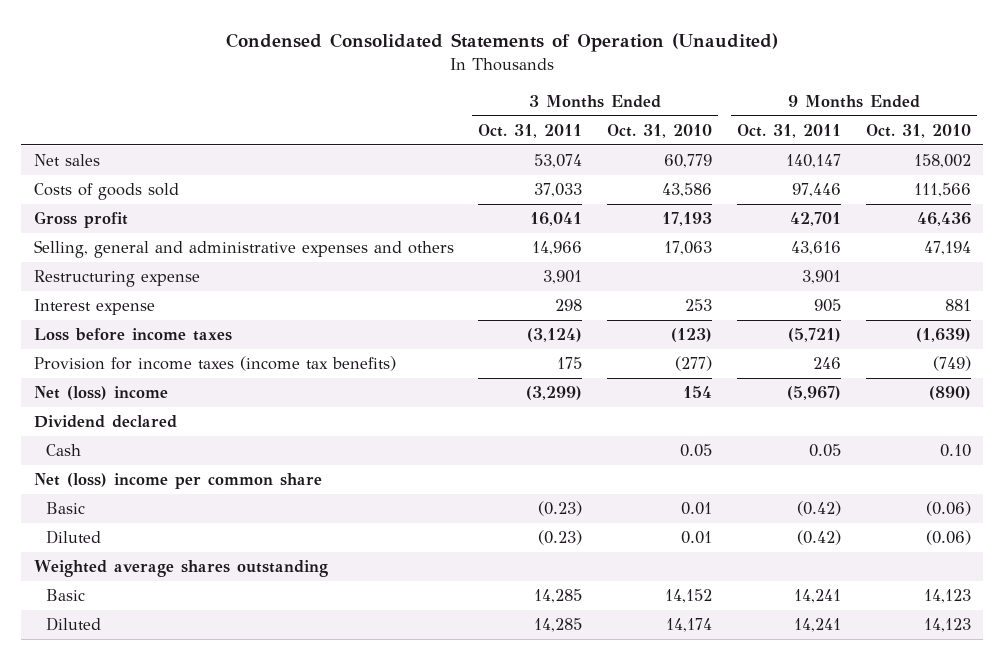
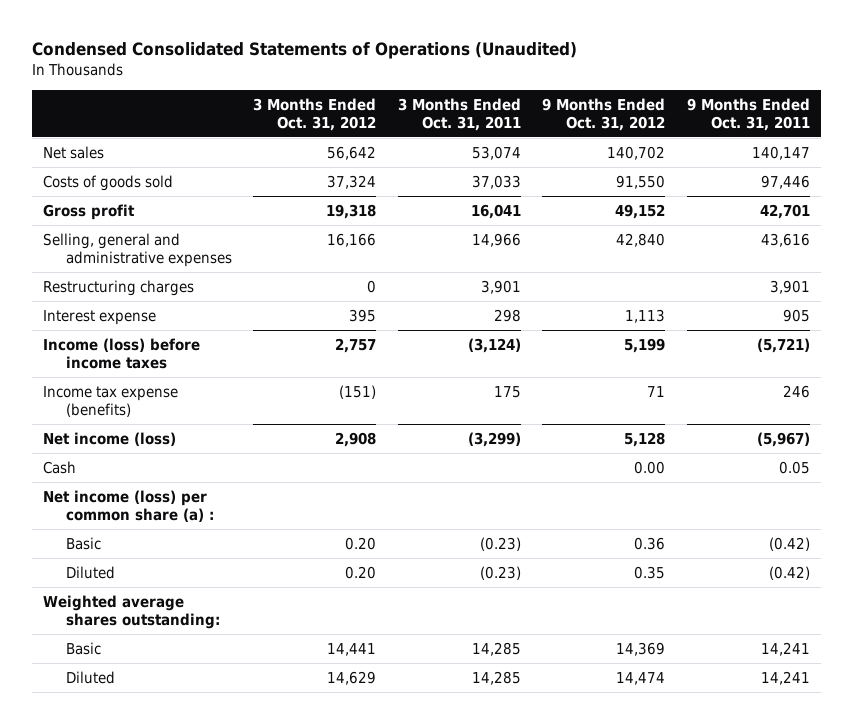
[226,33,779,53] Condensed Consolidated Statements of Operation (Unaudited) -> [32,42,578,60] Condensed Consolidated Statements of Operations (Unaudited)
[607,124,713,139] Oct. 31, 2010 -> none
[865,124,971,139] Oct. 31, 2010 -> none
none -> [253,97,377,131] 3 Months Ended Oct. 31, 2012
none -> [542,97,666,131] 9 Months Ended Oct. 31, 2012
[33,240,454,259] Selling, general and administrative expenses and others -> [43,232,232,267] Selling, general and administrative expenses
[33,270,200,288] Restructuring expense -> [43,279,195,296] Restructuring charges
[33,415,177,429] Dividend declared -> none
[33,328,232,342] Loss before income taxes -> [43,337,201,369] Income (loss) before income taxes
[33,356,396,372] Provision for income taxes (income tax benefits) -> [43,385,179,417] Income tax expense (benefits)
[33,386,168,401] Net (loss) income -> [43,431,177,446] Net income (loss)
[33,473,322,490] Net (loss) income per common share -> [43,489,214,522] Net income (loss) per common share (a) :
[33,560,328,578] Weighted average shares outstanding -> [43,594,220,629] Weighted average shares outstanding:

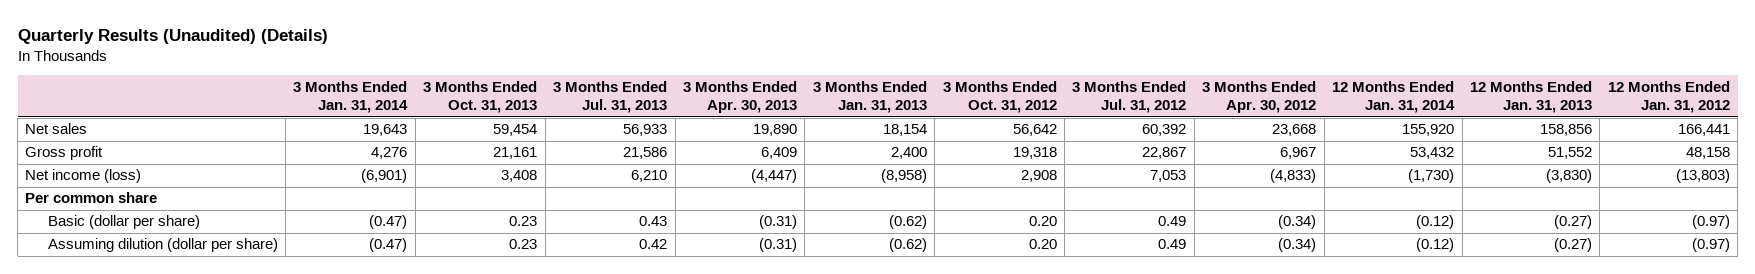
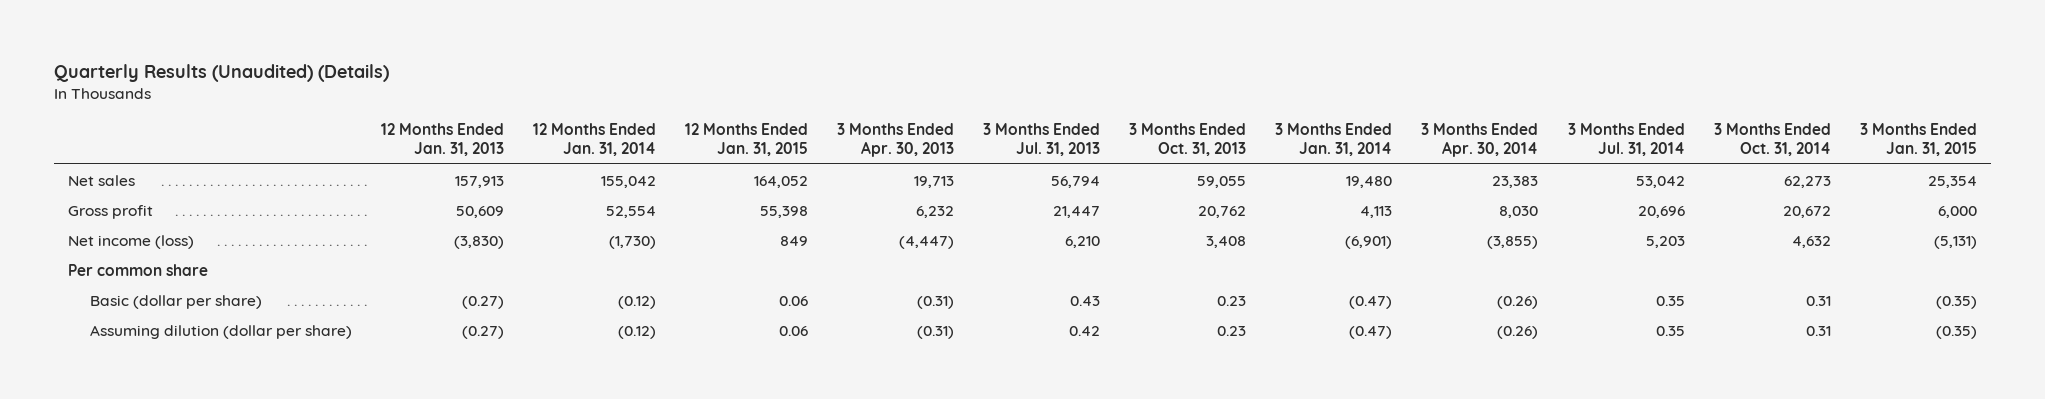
[812,80,927,114] 3 Months Ended Jan. 31, 2013 -> none
[942,80,1057,114] 3 Months Ended Oct. 31, 2012 -> none
[1072,80,1187,114] 3 Months Ended Jul. 31, 2012 -> none
[1202,80,1317,114] 3 Months Ended Apr. 30, 2012 -> none
[1607,80,1730,114] 12 Months Ended Jan. 31, 2012 -> none
none -> [685,123,809,157] 12 Months Ended Jan. 31, 2015
none -> [1421,123,1539,158] 3 Months Ended Apr. 30, 2014
none -> [1567,123,1685,157] 3 Months Ended Jul. 31, 2014
none -> [1713,123,1831,157] 3 Months Ended Oct. 31, 2014
none -> [1859,123,1977,157] 3 Months Ended Jan. 31, 2015
[363,124,408,137] 19,643 -> [1346,175,1393,188] 19,480
[493,124,538,137] 59,454 -> [1197,175,1247,188] 59,055
[623,124,668,137] 56,933 -> [1051,175,1101,188] 56,794
[752,124,797,137] 19,890 -> [914,175,955,188] 19,713
[1402,124,1455,137] 155,920 -> [601,175,657,188] 155,042
[1539,124,1592,137] 158,856 -> [455,175,505,188] 157,913
[371,147,408,160] 4,276 -> [1360,205,1393,218] 4,113
[493,147,538,160] 21,161 -> [1198,205,1247,218] 20,762
[623,147,668,160] 21,586 -> [1053,205,1101,218] 21,447
[760,147,797,160] 6,409 -> [916,205,955,218] 6,232
[1410,147,1455,160] 53,432 -> [606,205,657,218] 52,554
[1547,147,1592,160] 51,552 -> [456,205,505,218] 50,609

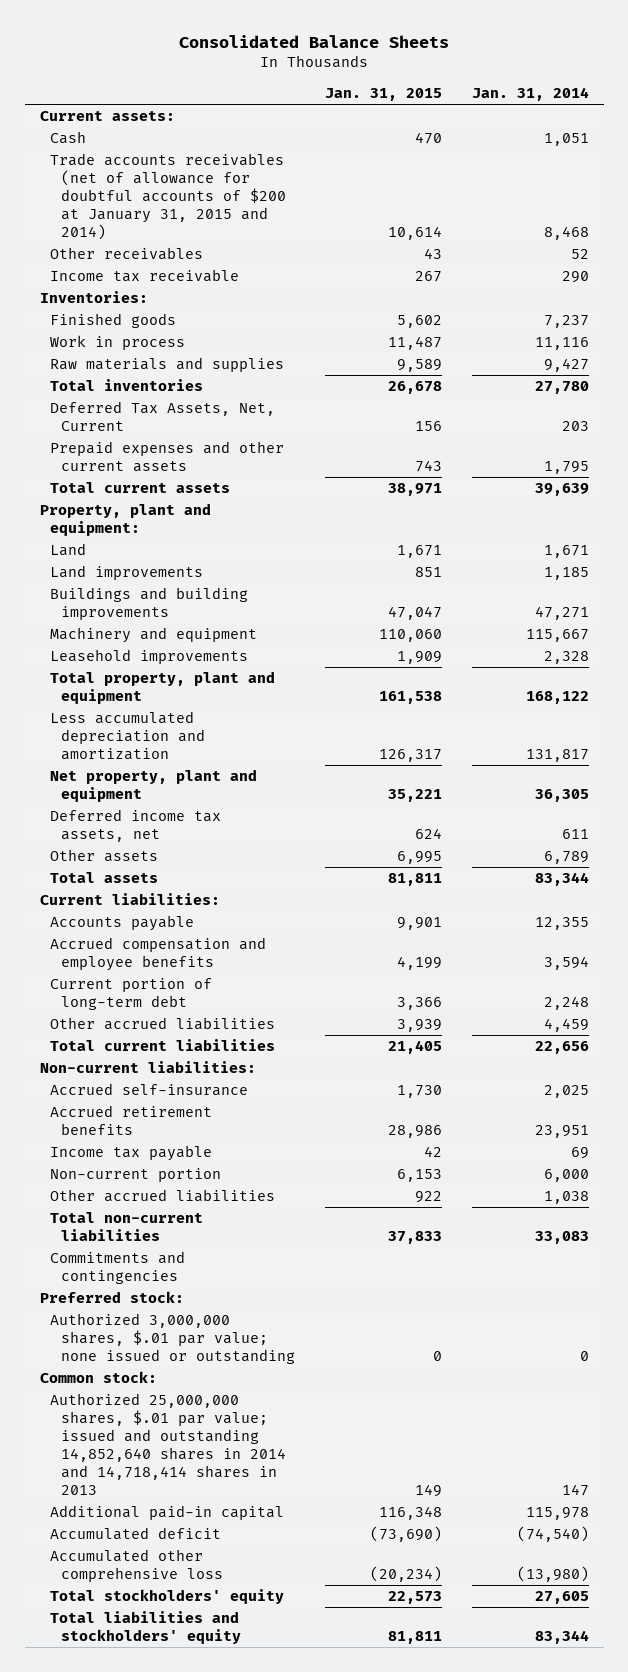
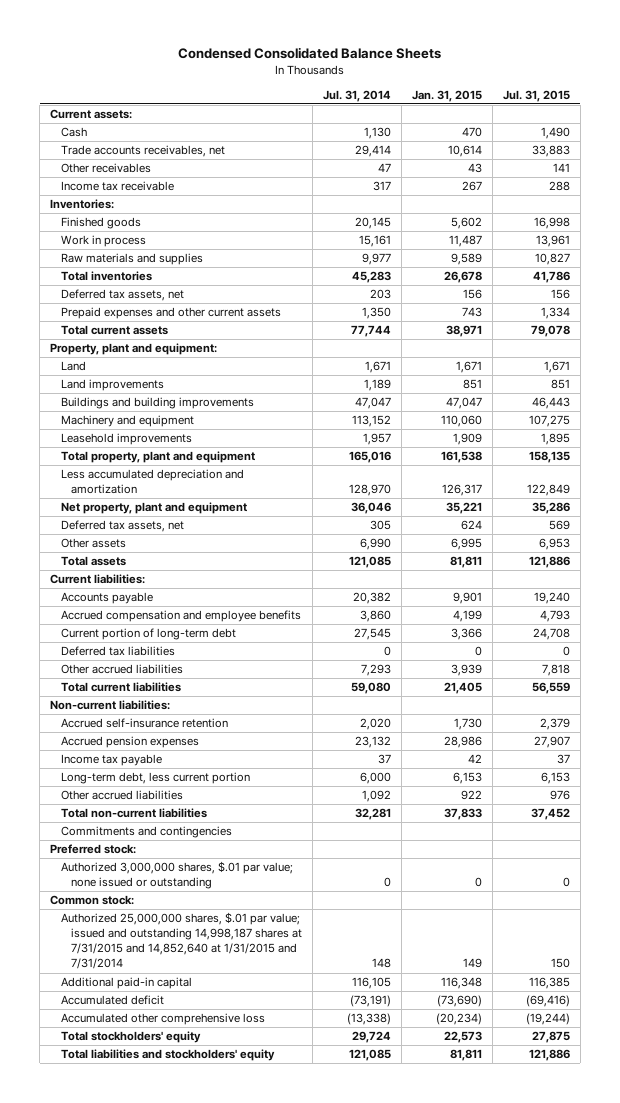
[179,34,450,48] Consolidated Balance Sheets -> [178,46,442,59] Condensed Consolidated Balance Sheets
[471,87,589,102] Jan. 31, 2014 -> none
none -> [323,89,392,102] Jul. 31, 2014
none -> [502,89,570,102] Jul. 31, 2015
[50,153,286,240] Trade accounts receivables (net of allowance for doubtful accounts of $200 at January 31, 2015 and 2014) -> [60,145,225,158] Trade accounts receivables, net
[50,401,276,432] Deferred Tax Assets, Net, Current -> [60,289,184,302] Deferred tax assets, net
[50,809,222,843] Deferred income tax assets, net -> [60,520,184,533] Deferred tax assets, net
none -> [60,646,175,657] Deferred tax liabilities
[50,1083,249,1097] Accrued self-insurance -> [60,718,228,729] Accrued self-insurance retention
[50,1105,213,1136] Accrued retirement benefits -> [60,736,199,749] Accrued pension expenses
[50,1168,222,1183] Non-current portion -> [60,772,250,785] Long-term debt, less current portion
[50,1393,286,1495] Authorized 25,000,000 shares, $.01 par value; issued and outstanding 14,852,640 shares in 2014 and 14,718,414 shares in 2013 -> [60,912,303,970] Authorized 25,000,000 shares, $.01 par value; issued and outstanding 14,998,187 shares at 7/31/2015 and 14,852,640 at 1/31/2015 and 7/31/2014

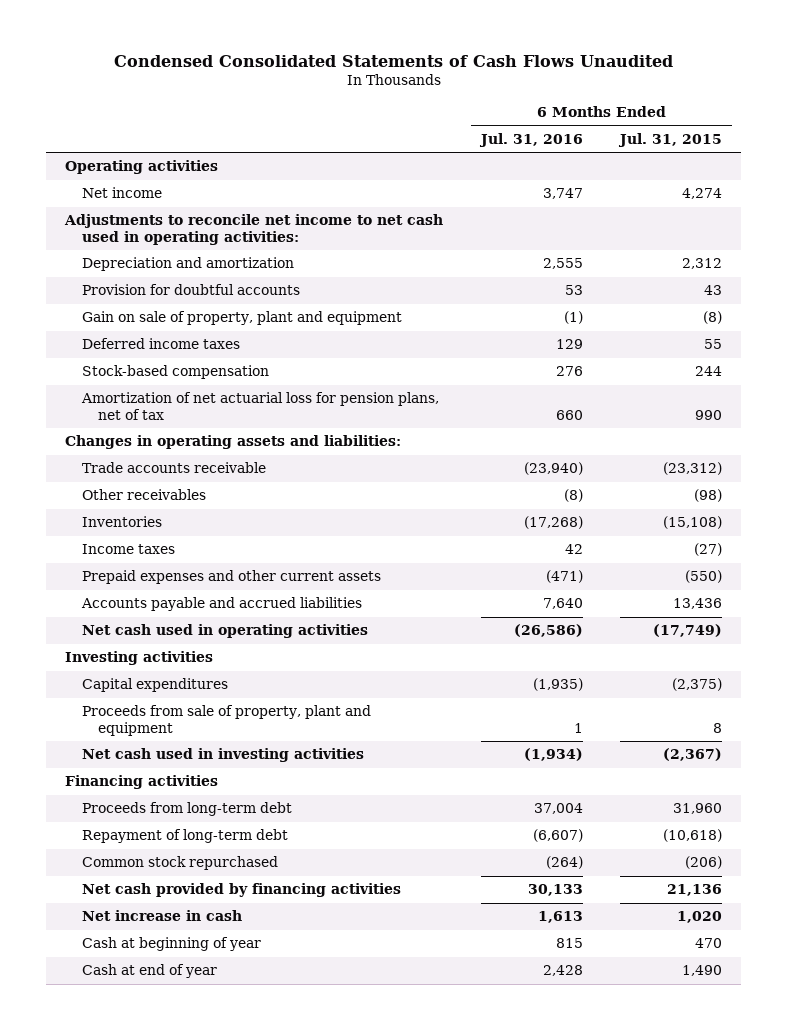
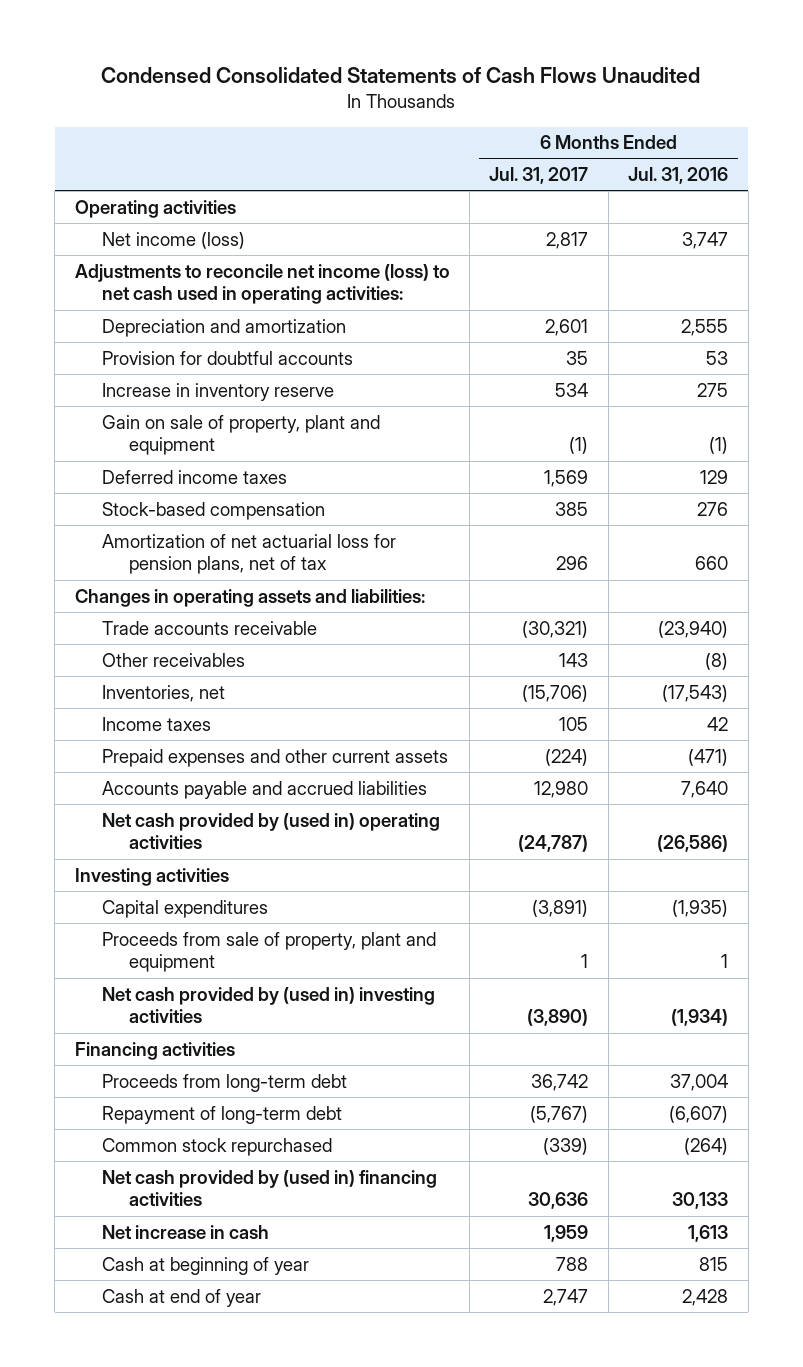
[618,132,723,147] Jul. 31, 2015 -> none
none -> [489,167,589,185] Jul. 31, 2017
[81,187,162,199] Net income -> [101,231,245,249] Net income (loss)
[63,214,443,245] Adjustments to reconcile net income to net cash used in operating activities: -> [74,263,450,305] Adjustments to reconcile net income (loss) to net cash used in operating activities:
none -> [101,382,334,401] Increase in inventory reserve
[81,516,162,528] Inventories -> [101,684,225,702] Inventories, net
[523,516,583,530] (17,268) -> [662,684,729,702] (17,543)
[81,624,368,639] Net cash used in operating activities -> [101,812,440,850] Net cash provided by (used in) operating activities
[81,748,364,763] Net cash used in investing activities -> [101,986,435,1024] Net cash provided by (used in) investing activities
[81,883,401,898] Net cash provided by financing activities -> [101,1169,437,1207] Net cash provided by (used in) financing activities

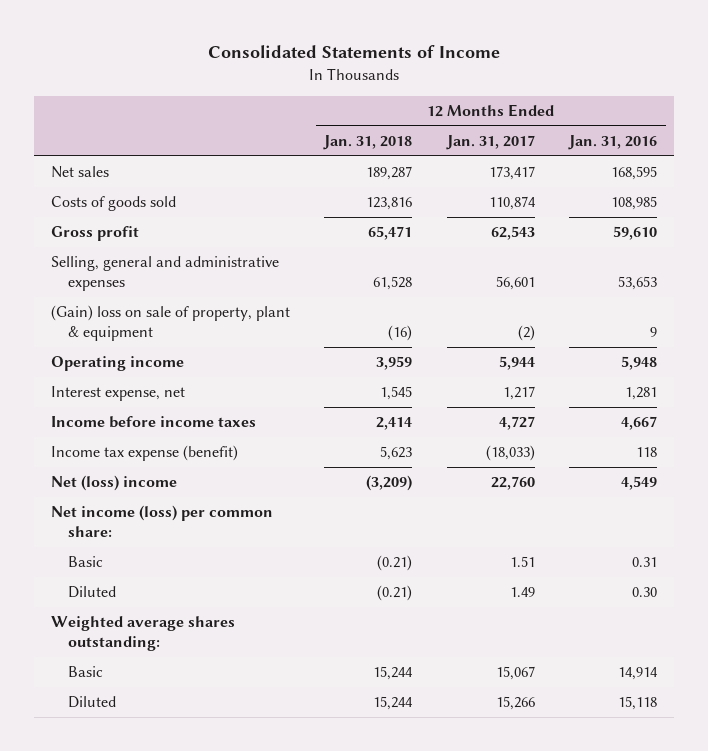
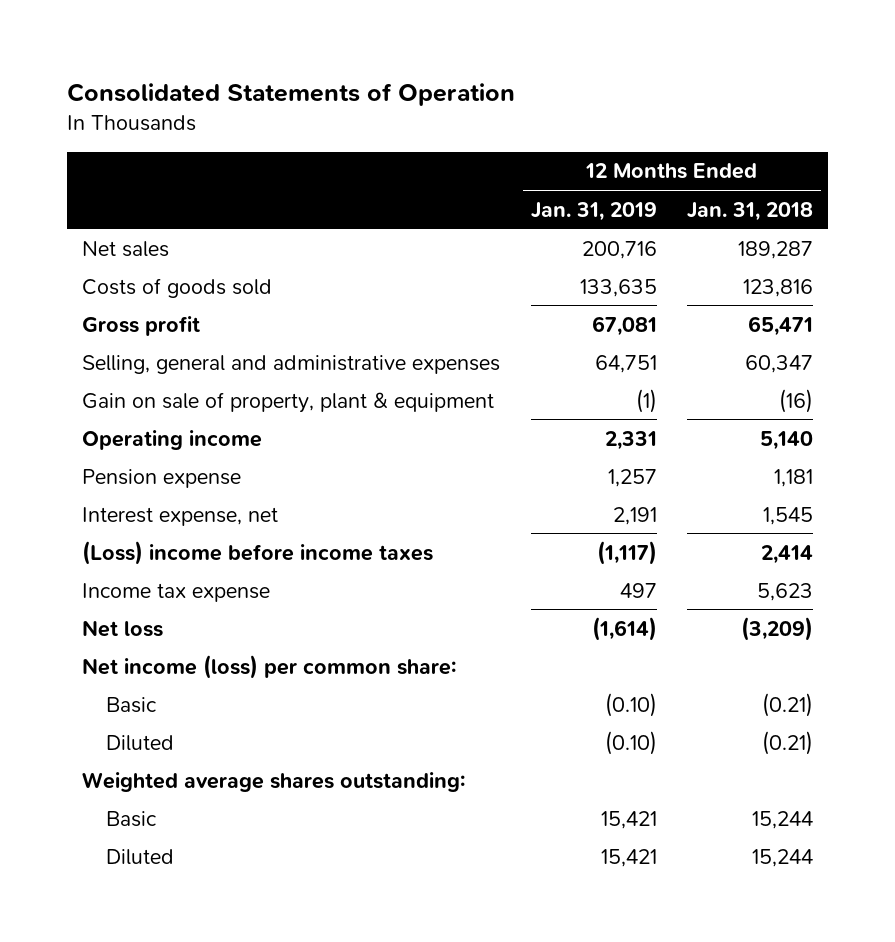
[207,45,500,59] Consolidated Statements of Income -> [66,82,515,106] Consolidated Statements of Operation
[445,134,535,150] Jan. 31, 2017 -> none
[567,134,657,150] Jan. 31, 2016 -> none
none -> [530,201,657,221] Jan. 31, 2019
[373,276,413,291] 61,528 -> [744,354,813,373] 60,347
[50,305,290,342] (Gain) loss on sale of property, plant & equipment -> [82,391,495,413] Gain on sale of property, plant & equipment
[376,356,413,371] 3,959 -> [759,430,813,450] 5,140
none -> [82,468,242,488] Pension expense
[50,416,256,429] Income before income taxes -> [82,540,434,565] (Loss) income before income taxes
[50,445,238,462] Income tax expense (benefit) -> [82,582,271,602] Income tax expense
[50,475,177,492] Net (loss) income -> [82,619,164,637] Net loss

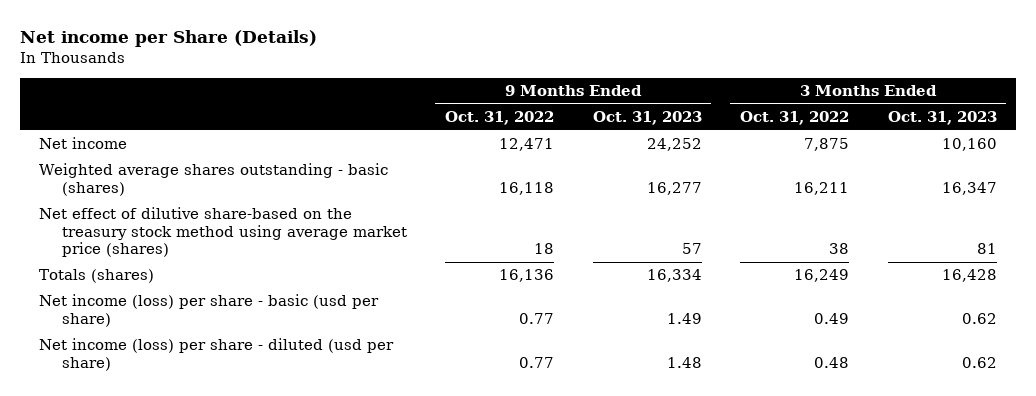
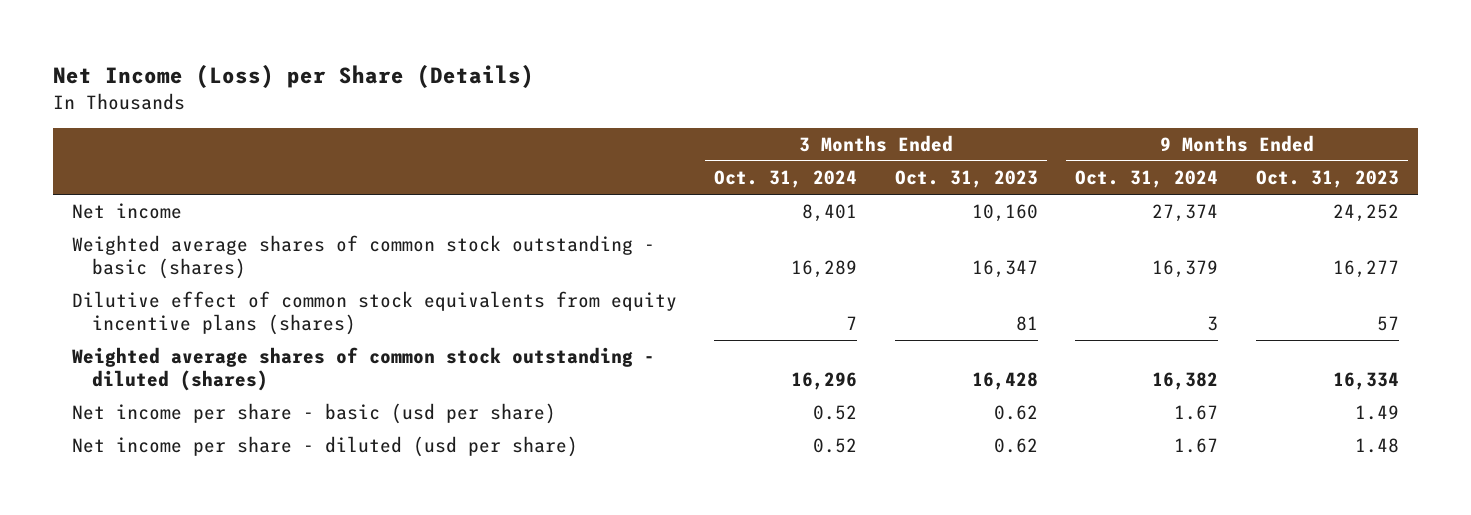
[20,29,318,47] Net income per Share (Details) -> [53,64,535,88] Net Income (Loss) per Share (Details)
[445,110,555,125] Oct. 31, 2022 -> none
[740,110,850,125] Oct. 31, 2022 -> none
none -> [714,170,858,189] Oct. 31, 2024
none -> [1075,170,1219,189] Oct. 31, 2024
[39,163,389,196] Weighted average shares outstanding - basic (shares) -> [71,235,655,280] Weighted average shares of common stock outstanding - basic (shares)
[39,207,407,258] Net effect of dilutive share-based on the treasury stock method using average market price (shares) -> [71,291,677,336] Dilutive effect of common stock equivalents from equity incentive plans (shares)
[39,269,155,284] Totals (shares) -> [71,347,655,392] Weighted average shares of common stock outstanding - diluted (shares)
[39,294,380,327] Net income (loss) per share - basic (usd per share) -> [71,403,556,425] Net income per share - basic (usd per share)
[39,338,395,371] Net income (loss) per share - diluted (usd per share) -> [71,436,578,458] Net income per share - diluted (usd per share)

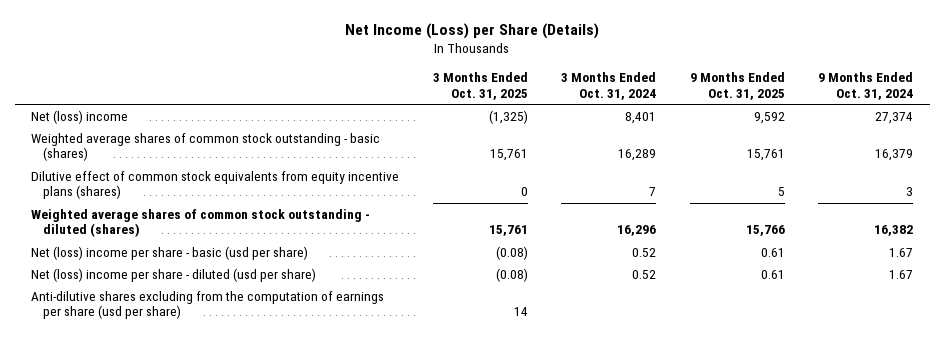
[894,170,1038,189] Oct. 31, 2023 -> none
[1255,170,1399,189] Oct. 31, 2023 -> none
none -> [432,72,528,100] 3 Months Ended Oct. 31, 2025
none -> [689,72,785,100] 9 Months Ended Oct. 31, 2025
[71,203,182,220] Net income -> [31,109,129,124] Net (loss) income
[71,403,556,425] Net income per share - basic (usd per share) -> [31,245,309,260] Net (loss) income per share - basic (usd per share)
[71,436,578,458] Net income per share - diluted (usd per share) -> [31,267,317,282] Net (loss) income per share - diluted (usd per share)
none -> [31,290,385,320] Anti-dilutive shares excluding from the computation of earnings per share (usd per share)

